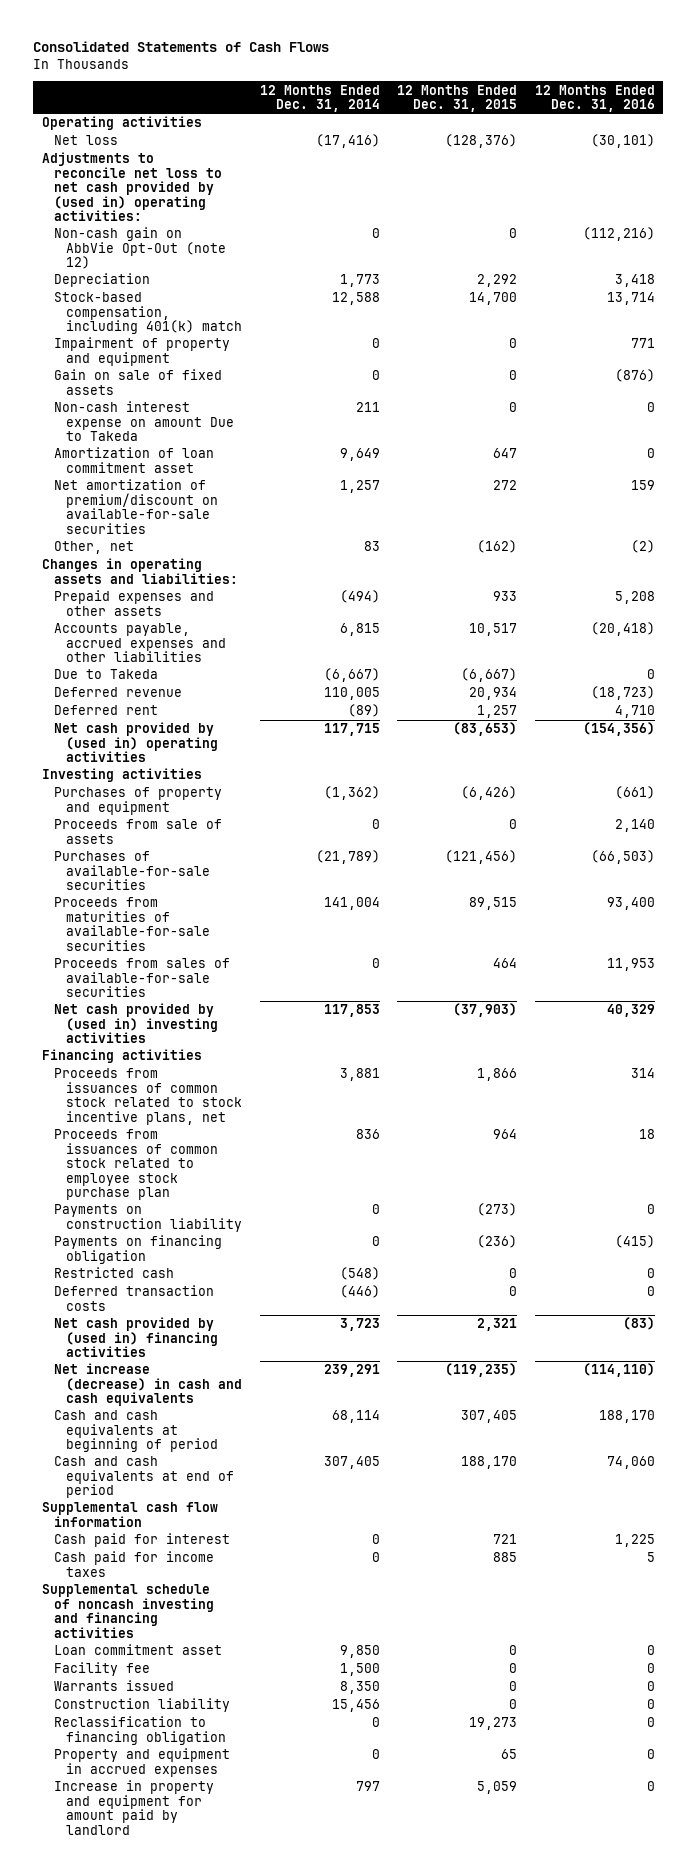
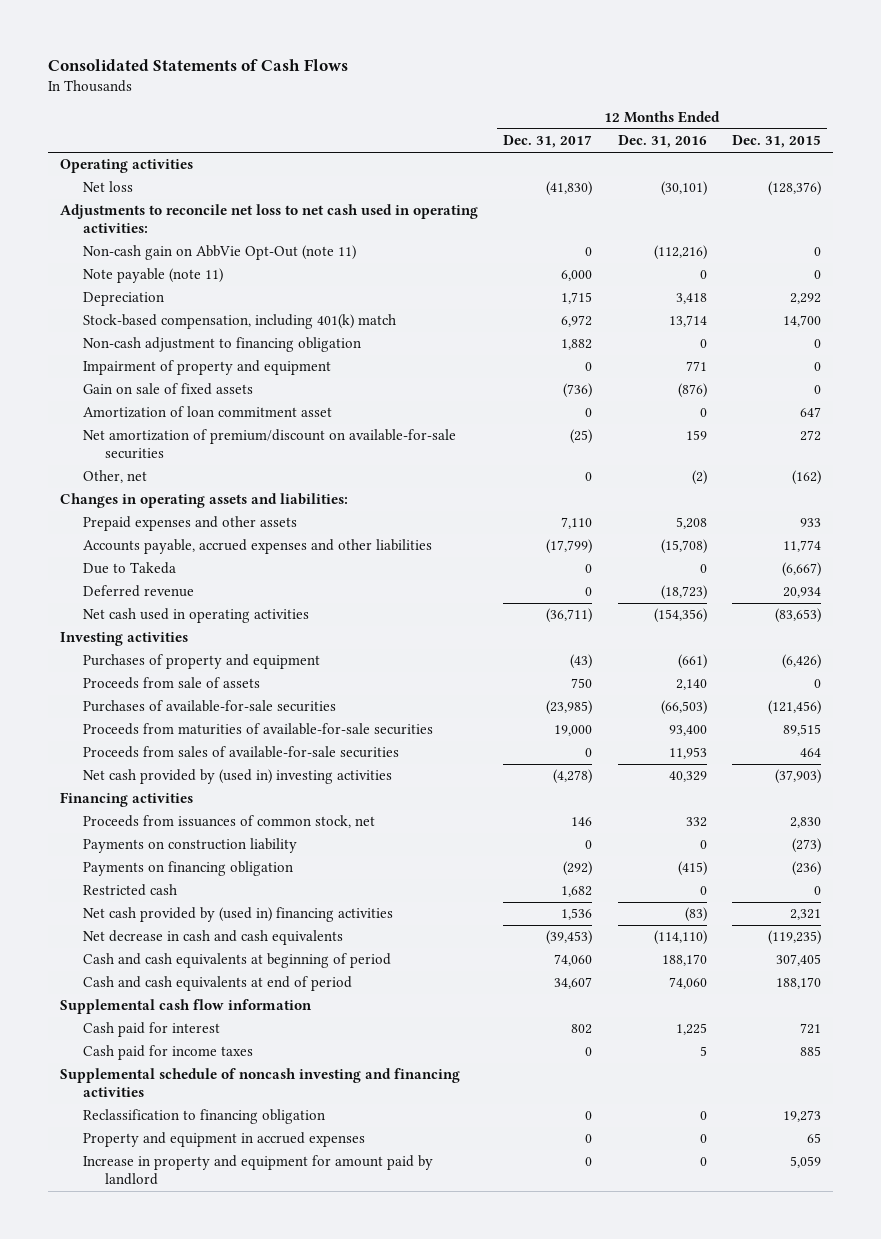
[259,84,380,113] 12 Months Ended Dec. 31, 2014 -> none
none -> [503,135,593,149] Dec. 31, 2017
[41,152,222,221] Adjustments to reconcile net loss to net cash provided by (used in) operating activities: -> [60,204,479,234] Adjustments to reconcile net loss to net cash used in operating activities:
[53,227,227,270] Non-cash gain on AbbVie Opt-Out (note 12) -> [82,245,356,261] Non-cash gain on AbbVie Opt-Out (note 11)
none -> [82,268,223,284] Note payable (note 11)
none -> [82,337,361,353] Non-cash adjustment to financing obligation
[53,401,235,442] Non-cash interest expense on amount Due to Takeda -> none
[469,623,518,637] 10,517 -> [782,540,821,553] 11,774
[590,622,655,637] (20,418) -> [660,539,707,555] (15,708)
[53,705,158,716] Deferred rent -> none
[53,722,219,763] Net cash provided by (used in) operating activities -> [82,608,309,624] Net cash used in operating activities
[53,1068,243,1125] Proceeds from issuances of common stock related to stock incentive plans, net -> none
[53,1129,219,1200] Proceeds from issuances of common stock related to employee stock purchase plan -> [82,815,375,829] Proceeds from issuances of common stock, net
[493,1129,518,1140] 964 -> [789,817,821,829] 2,830
[638,1129,655,1140] 18 -> [685,817,707,828] 332
[53,1285,214,1311] Deferred transaction costs -> none
[53,1363,243,1407] Net increase (decrease) in cash and cash equivalents -> [82,930,343,946] Net decrease in cash and cash equivalents
[53,1644,222,1656] Loan commitment asset -> none
[53,1662,150,1677] Facility fee -> none
[53,1680,174,1692] Warrants issued -> none
[53,1698,230,1713] Construction liability -> none

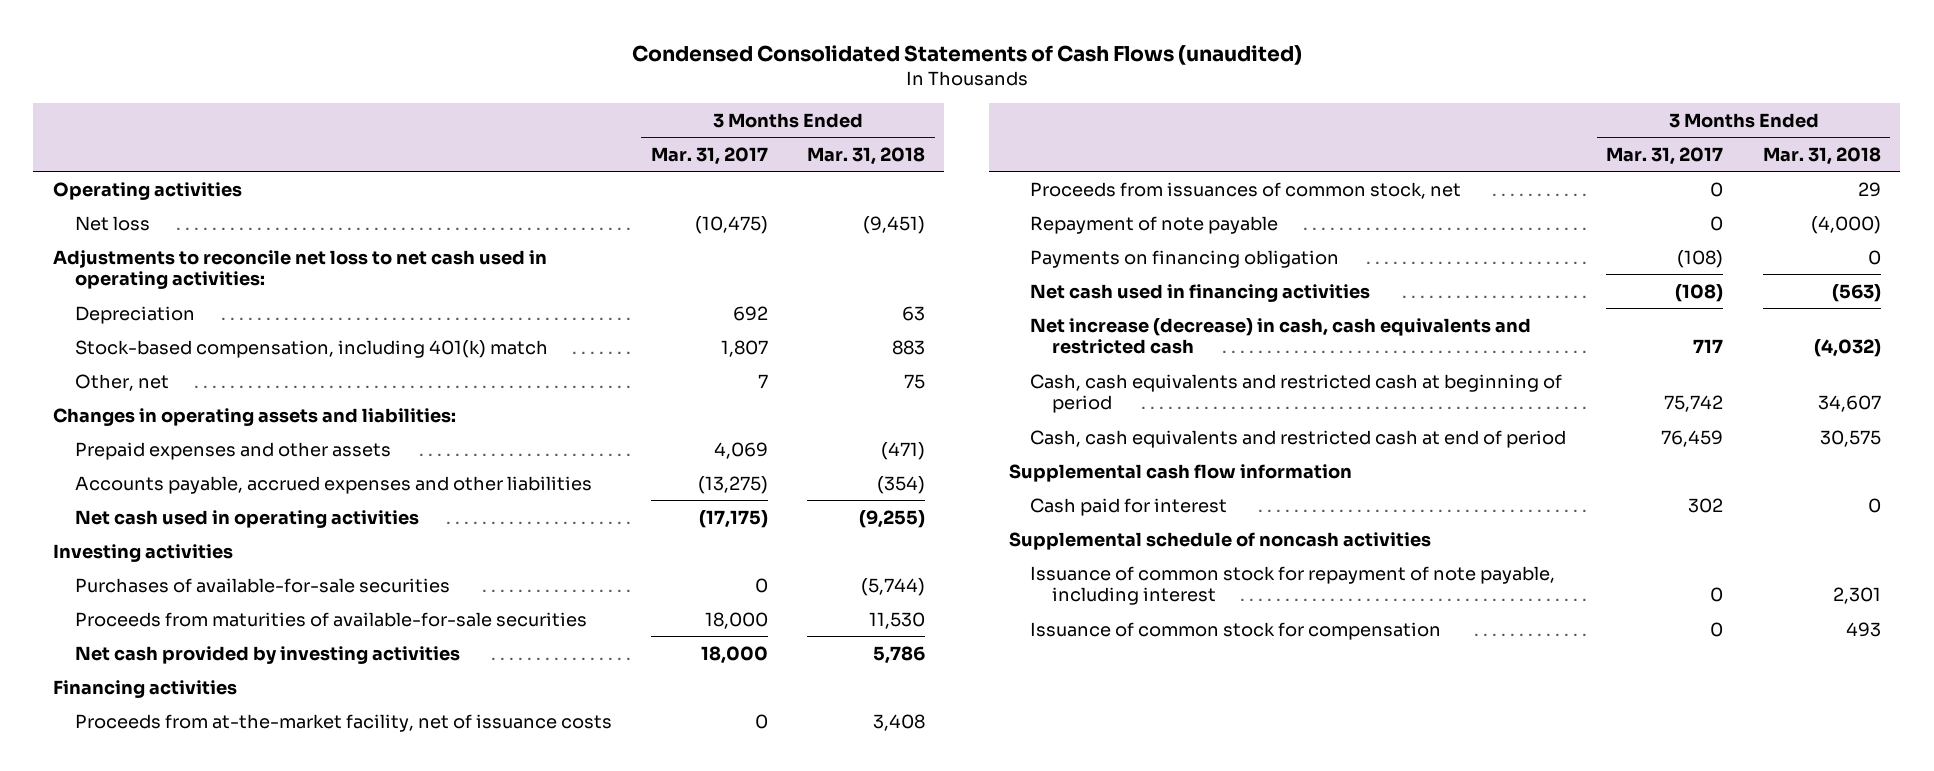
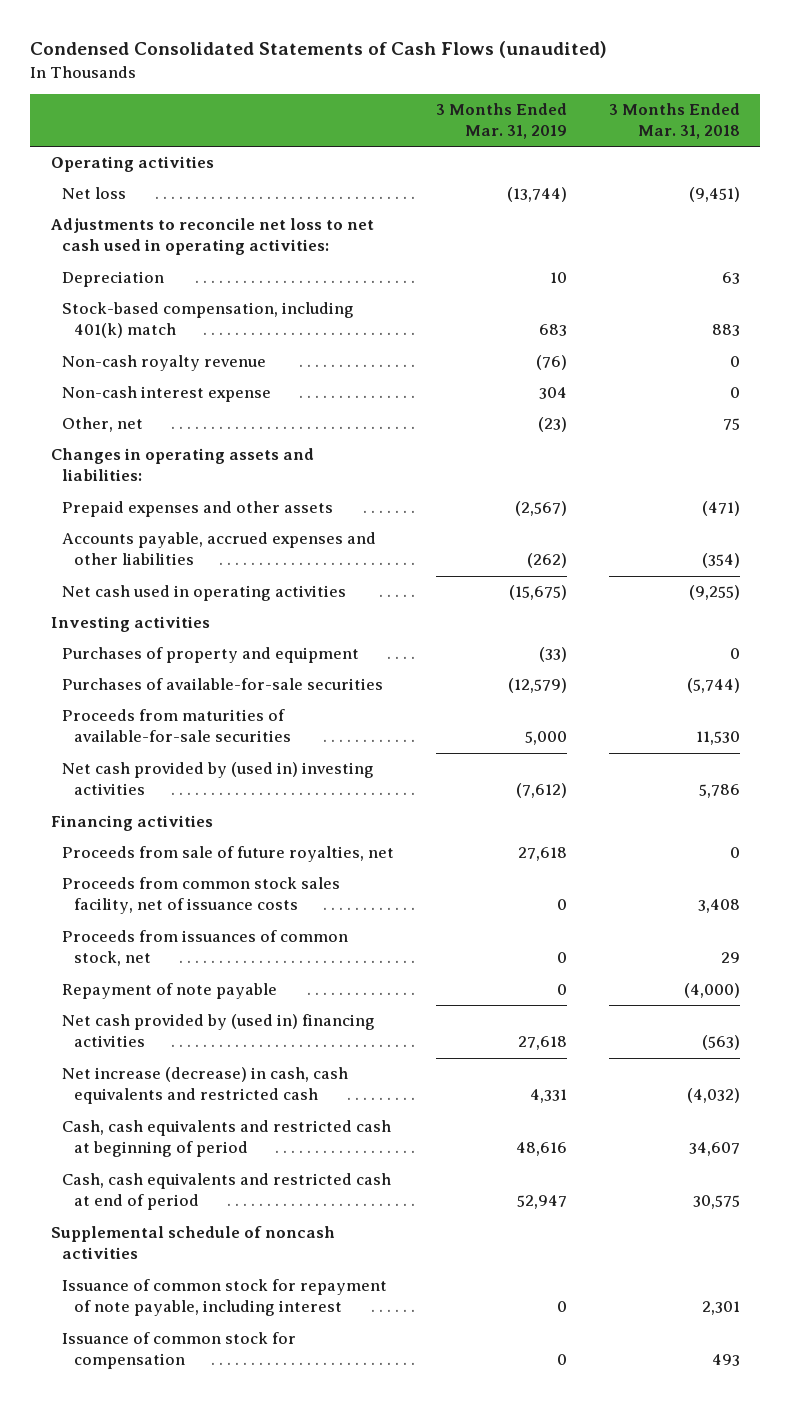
[650,146,768,165] Mar. 31, 2017 -> none
none -> [435,103,567,140] 3 Months Ended Mar. 31, 2019
none -> [62,355,267,372] Non-cash royalty revenue
none -> [62,386,272,403] Non-cash interest expense
none -> [62,647,360,664] Purchases of property and equipment
[74,645,460,664] Net cash provided by investing activities -> [62,762,375,796] Net cash provided by (used in) investing activities
none -> [62,846,395,863] Proceeds from sale of future royalties, net
[74,713,612,732] Proceeds from at-the-market facility, net of issuance costs -> [62,877,341,915] Proceeds from common stock sales facility, net of issuance costs
[1030,249,1340,268] Payments on financing obligation -> none
[1030,283,1371,302] Net cash used in financing activities -> [62,1014,376,1048] Net cash provided by (used in) financing activities
[1008,463,1352,482] Supplemental cash flow information -> none
[1030,497,1228,516] Cash paid for interest -> none

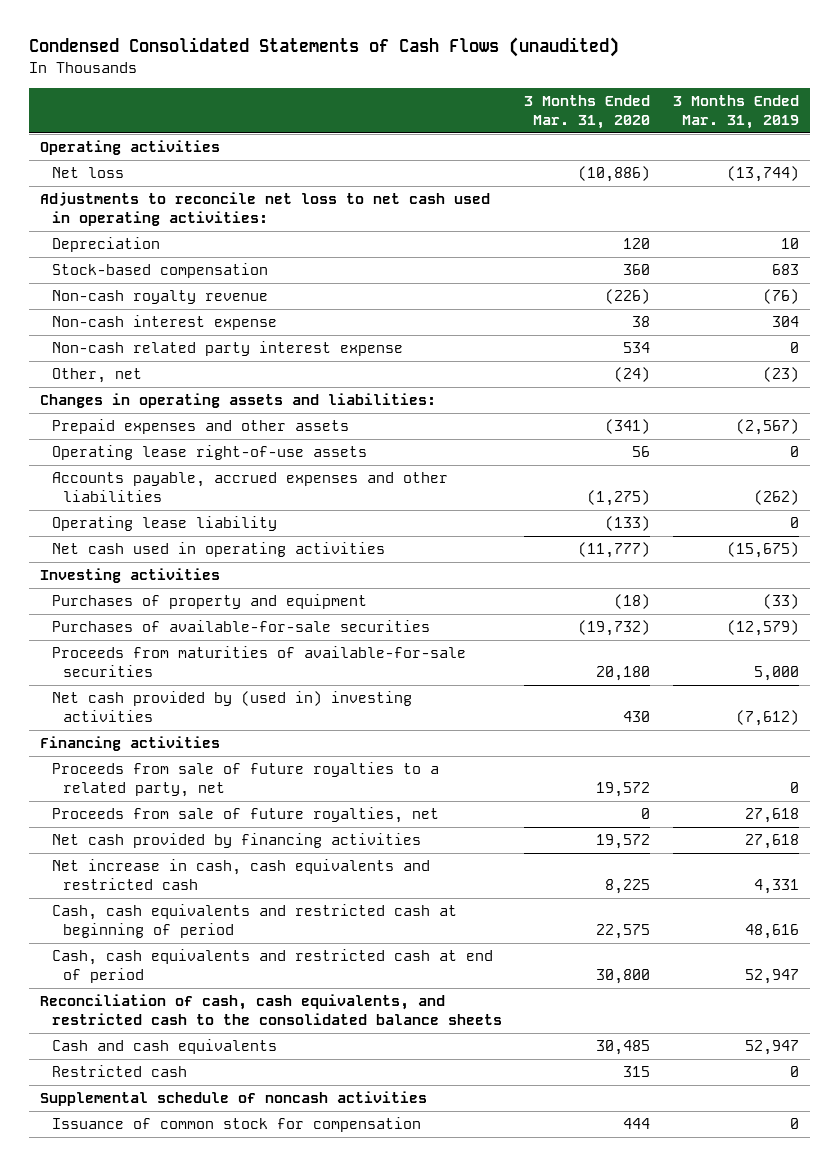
[608,103,740,140] 3 Months Ended Mar. 31, 2018 -> none
none -> [524,94,651,129] 3 Months Ended Mar. 31, 2020
[62,302,355,339] Stock-based compensation, including 401(k) match -> [51,263,268,279] Stock-based compensation
none -> [51,341,403,357] Non-cash related party interest expense
none -> [51,445,367,461] Operating lease right-of-use assets
none -> [51,516,277,532] Operating lease liability
none -> [51,762,439,798] Proceeds from sale of future royalties to a related party, net
[62,877,341,915] Proceeds from common stock sales facility, net of issuance costs -> none
[62,930,349,967] Proceeds from issuances of common stock, net -> none
[62,983,278,1000] Repayment of note payable -> none
[62,1014,376,1048] Net cash provided by (used in) financing activities -> [51,833,421,849] Net cash provided by financing activities
[62,1067,349,1105] Net increase (decrease) in cash, cash equivalents and restricted cash -> [51,859,430,891] Net increase in cash, cash equivalents and restricted cash
none -> [40,994,502,1026] Reconciliation of cash, cash equivalents, and restricted cash to the consolidated balance sheets
none -> [51,1039,277,1055] Cash and cash equivalents
none -> [51,1065,187,1078] Restricted cash
[62,1279,388,1317] Issuance of common stock for repayment of note payable, including interest -> none

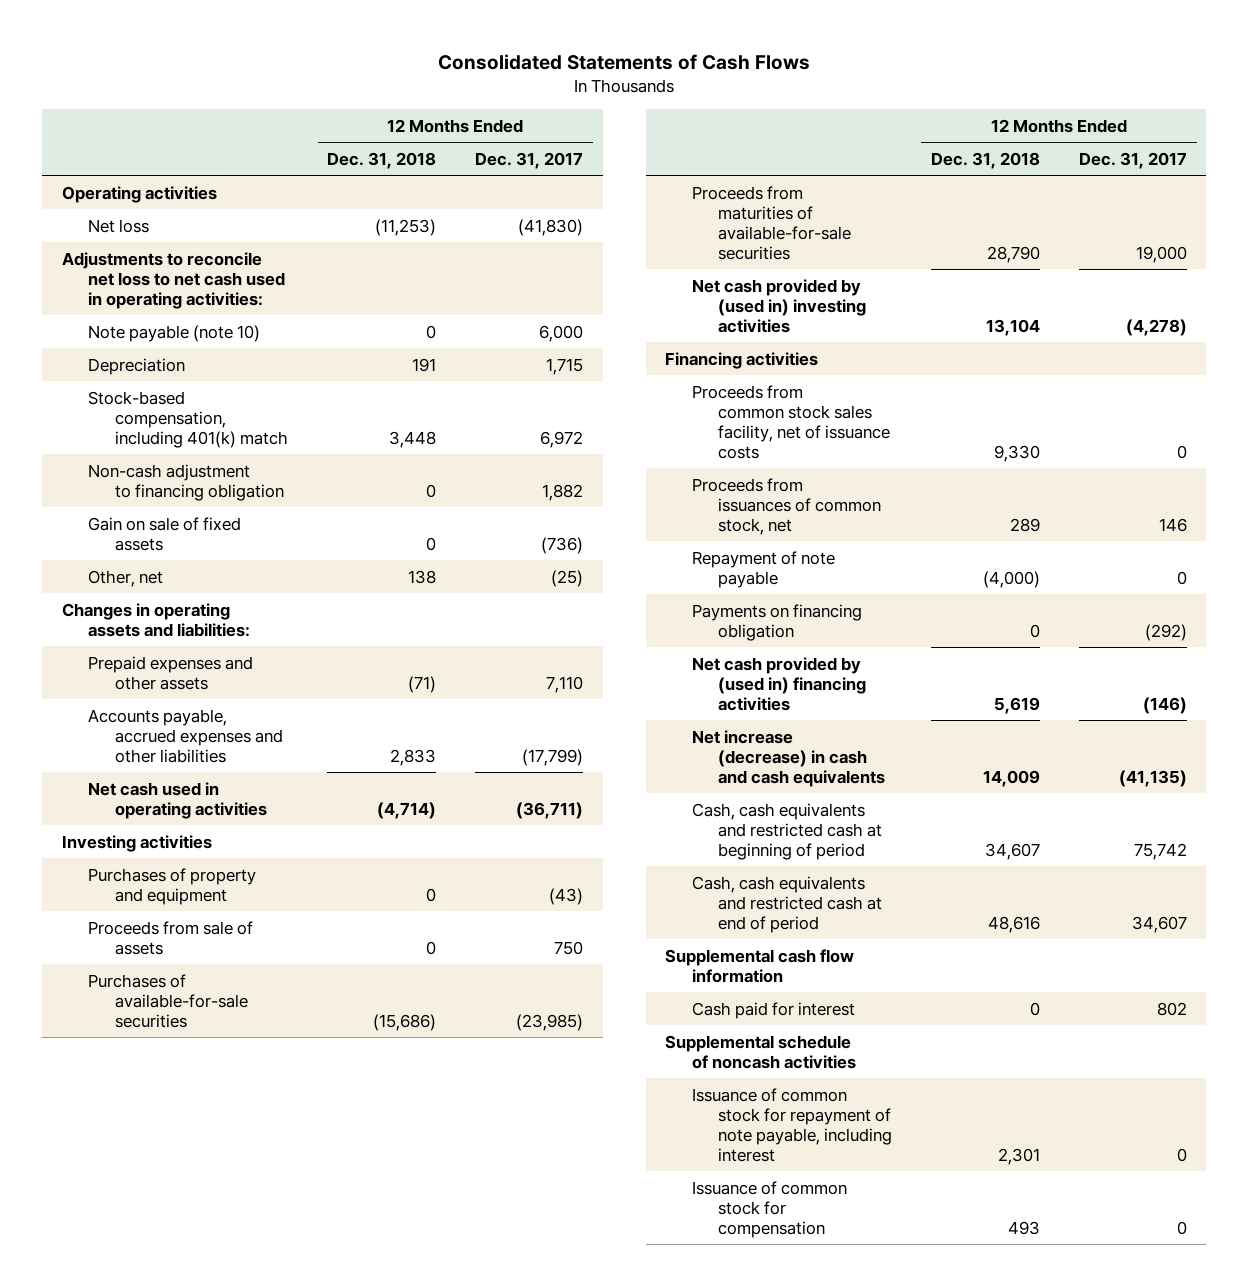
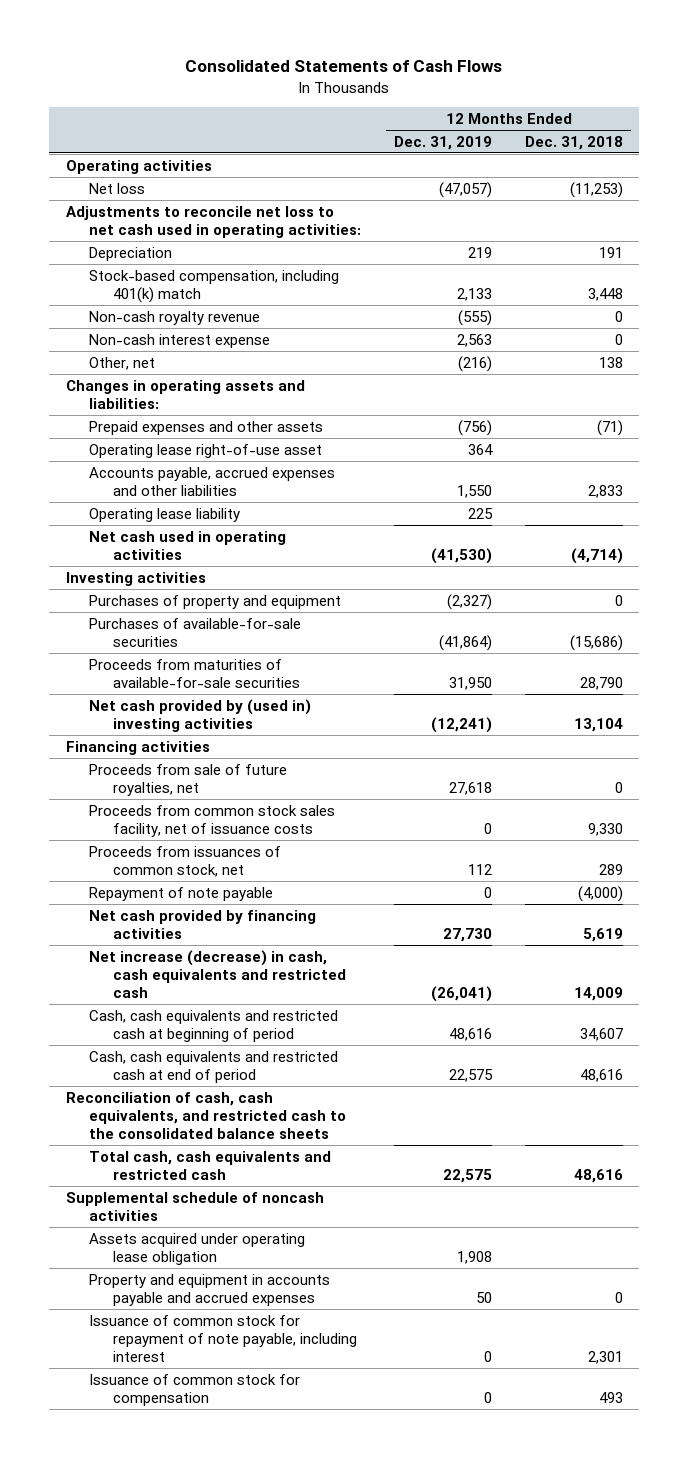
[475,151,584,169] Dec. 31, 2017 -> none
none -> [394,135,493,150] Dec. 31, 2019
[88,324,261,342] Note payable (note 10) -> none
[88,463,284,501] Non-cash adjustment to financing obligation -> none
[88,516,242,551] Gain on sale of fixed assets -> none
none -> [89,310,261,325] Non-cash royalty revenue
none -> [89,333,271,348] Non-cash interest expense
none -> [89,443,323,458] Operating lease right-of-use asset
none -> [89,507,241,522] Operating lease liability
[88,920,254,955] Proceeds from sale of assets -> none
none -> [89,763,288,796] Proceeds from sale of future royalties, net
[691,603,862,641] Payments on financing obligation -> none
[691,656,866,711] Net cash provided by (used in) financing activities -> [89,909,317,939] Net cash provided by financing activities
[691,729,885,787] Net increase (decrease) in cash and cash equivalents -> [89,949,346,998] Net increase (decrease) in cash, cash equivalents and restricted cash
[665,948,855,983] Supplemental cash flow information -> none
[691,1001,855,1019] Cash paid for interest -> none
none -> [65,1091,347,1139] Reconciliation of cash, cash equivalents, and restricted cash to the consolidated balance sheets
none -> [89,1150,332,1180] Total cash, cash equivalents and restricted cash
none -> [89,1232,306,1265] Assets acquired under operating lease obligation
none -> [89,1273,331,1306] Property and equipment in accounts payable and accrued expenses

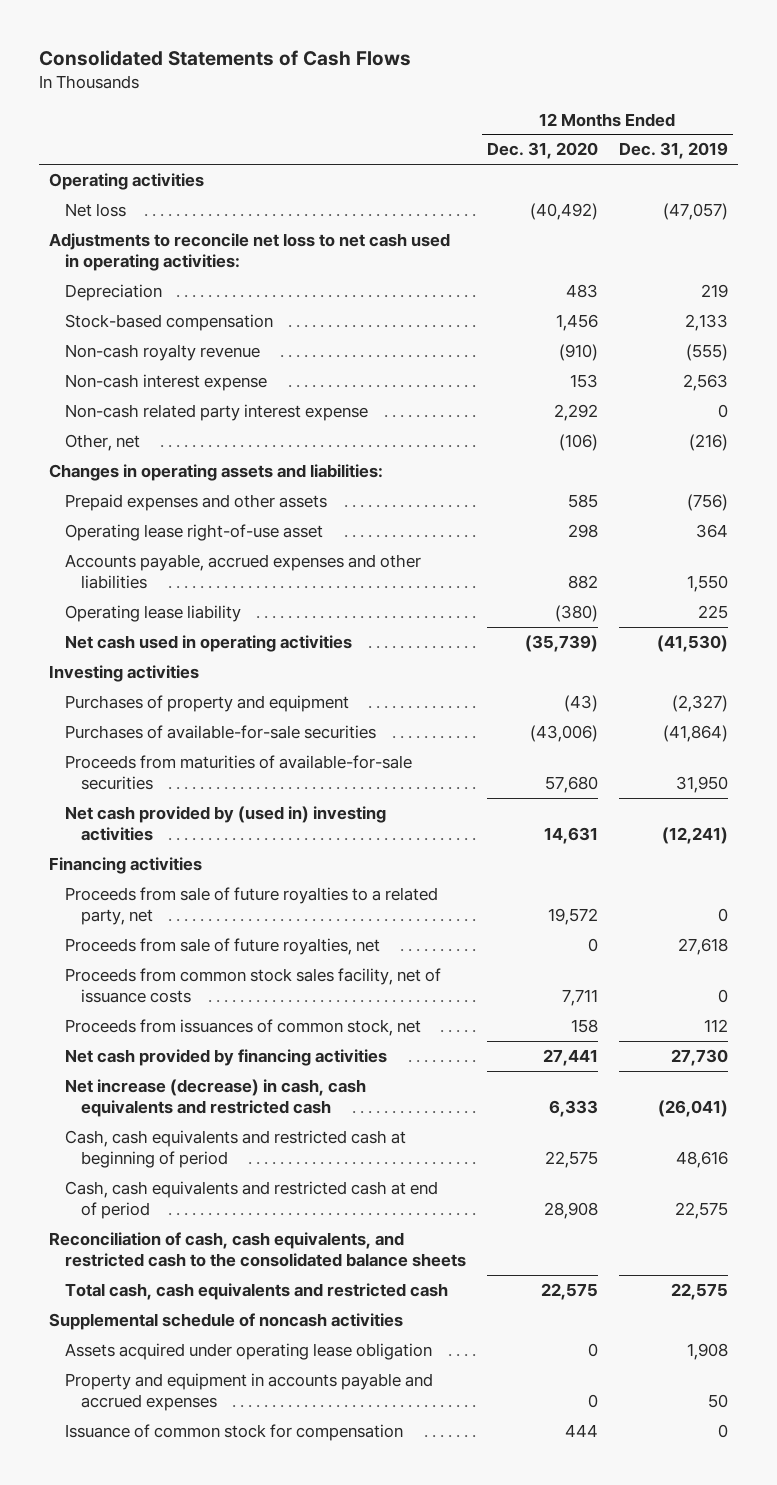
[524,135,623,150] Dec. 31, 2018 -> none
none -> [486,142,598,160] Dec. 31, 2020
[89,269,340,303] Stock-based compensation, including 401(k) match -> [65,313,274,331] Stock-based compensation
none -> [65,403,369,421] Non-cash related party interest expense
none -> [65,886,439,925] Proceeds from sale of future royalties to a related party, net
[89,886,274,901] Repayment of note payable -> none
[89,1314,357,1362] Issuance of common stock for repayment of note payable, including interest -> none

